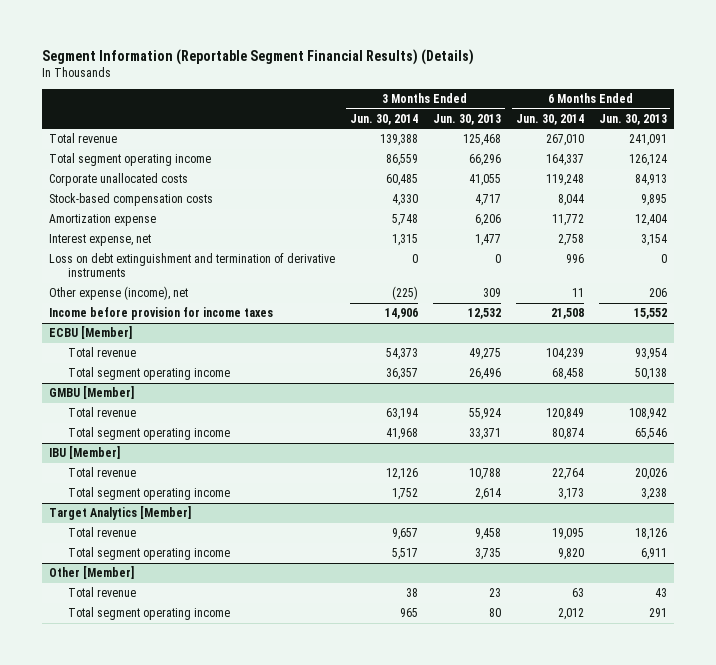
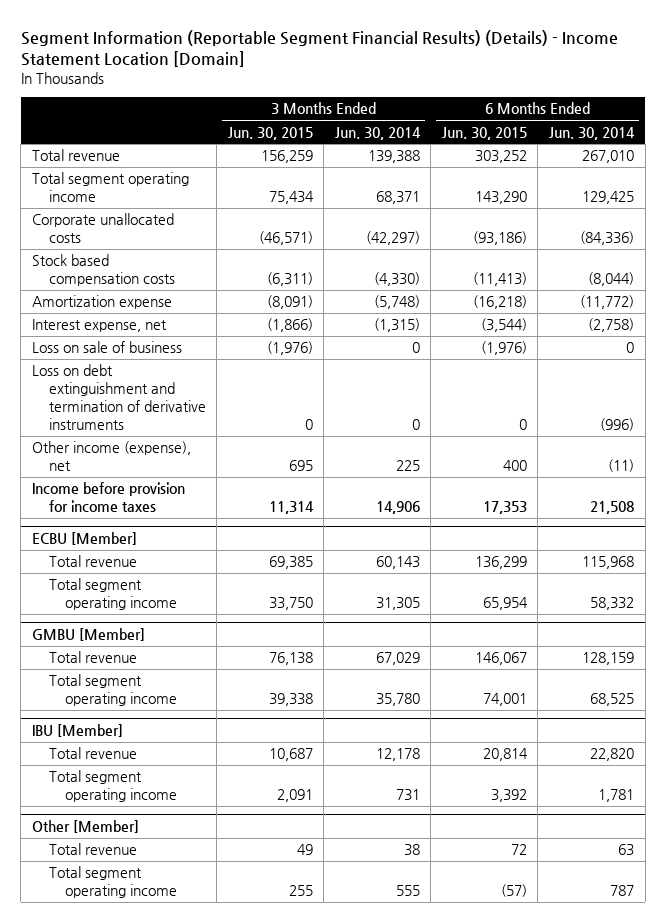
[41,48,474,65] Segment Information (Reportable Segment Financial Results) (Details) -> [20,29,618,68] Segment Information (Reportable Segment Financial Results) (Details) - Income Statement Location [Domain]
[432,113,501,125] Jun. 30, 2013 -> none
[598,113,667,125] Jun. 30, 2013 -> none
none -> [227,126,313,140] Jun. 30, 2015
none -> [441,126,527,140] Jun. 30, 2015
[386,154,419,167] 86,559 -> [375,191,420,205] 68,371
[545,154,584,167] 164,337 -> [581,191,634,205] 129,425
[386,174,419,187] 60,485 -> [365,231,420,246] (42,297)
[545,174,584,187] 119,248 -> [579,231,634,246] (84,336)
[49,193,214,207] Stock-based compensation costs -> [31,254,175,287] Stock based compensation costs
[392,194,419,207] 4,330 -> [373,272,420,287] (4,330)
[557,194,584,207] 8,044 -> [587,272,634,287] (8,044)
[392,214,419,227] 5,748 -> [373,295,420,310] (5,748)
[551,214,584,227] 11,772 -> [579,295,634,310] (11,772)
[392,234,419,247] 1,315 -> [373,318,420,333] (1,315)
[557,234,584,247] 2,758 -> [587,318,634,333] (2,758)
none -> [31,341,182,354] Loss on sale of business
[565,254,584,264] 996 -> [599,418,634,432] (996)
[49,286,189,301] Other expense (income), net -> [31,441,191,472] Other income (expense), net
[392,286,419,301] (225) -> [395,460,420,472] 225
[571,288,584,298] 11 -> [607,459,634,473] (11)
[386,348,419,361] 54,373 -> [375,556,420,570] 60,143
[545,348,584,361] 104,239 -> [581,556,634,570] 115,968
[386,368,419,381] 36,357 -> [375,597,420,611] 31,305
[551,368,584,381] 68,458 -> [589,597,634,611] 58,332
[386,408,419,421] 63,194 -> [375,652,420,666] 67,029
[545,408,584,421] 120,849 -> [581,652,634,666] 128,159
[386,428,419,441] 41,968 -> [375,693,420,707] 35,780
[551,428,584,441] 80,874 -> [589,693,634,707] 68,525
[49,506,192,521] Target Analytics [Member] -> none
[68,527,137,538] Total revenue -> none
[68,547,231,561] Total segment operating income -> none
[386,468,419,481] 12,126 -> [375,748,420,762] 12,178
[551,468,584,481] 22,764 -> [589,748,634,762] 22,820
[392,488,419,501] 1,752 -> [395,789,420,802] 731
[557,488,584,501] 3,173 -> [597,789,634,803] 1,781
[400,608,419,618] 965 -> [395,885,420,897] 555
[557,608,584,621] 2,012 -> [609,885,634,897] 787

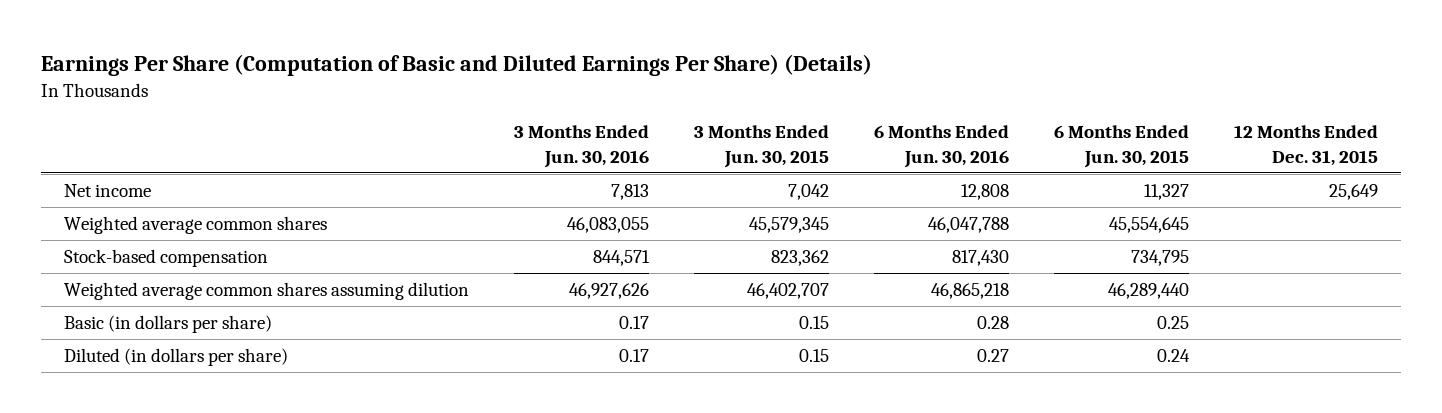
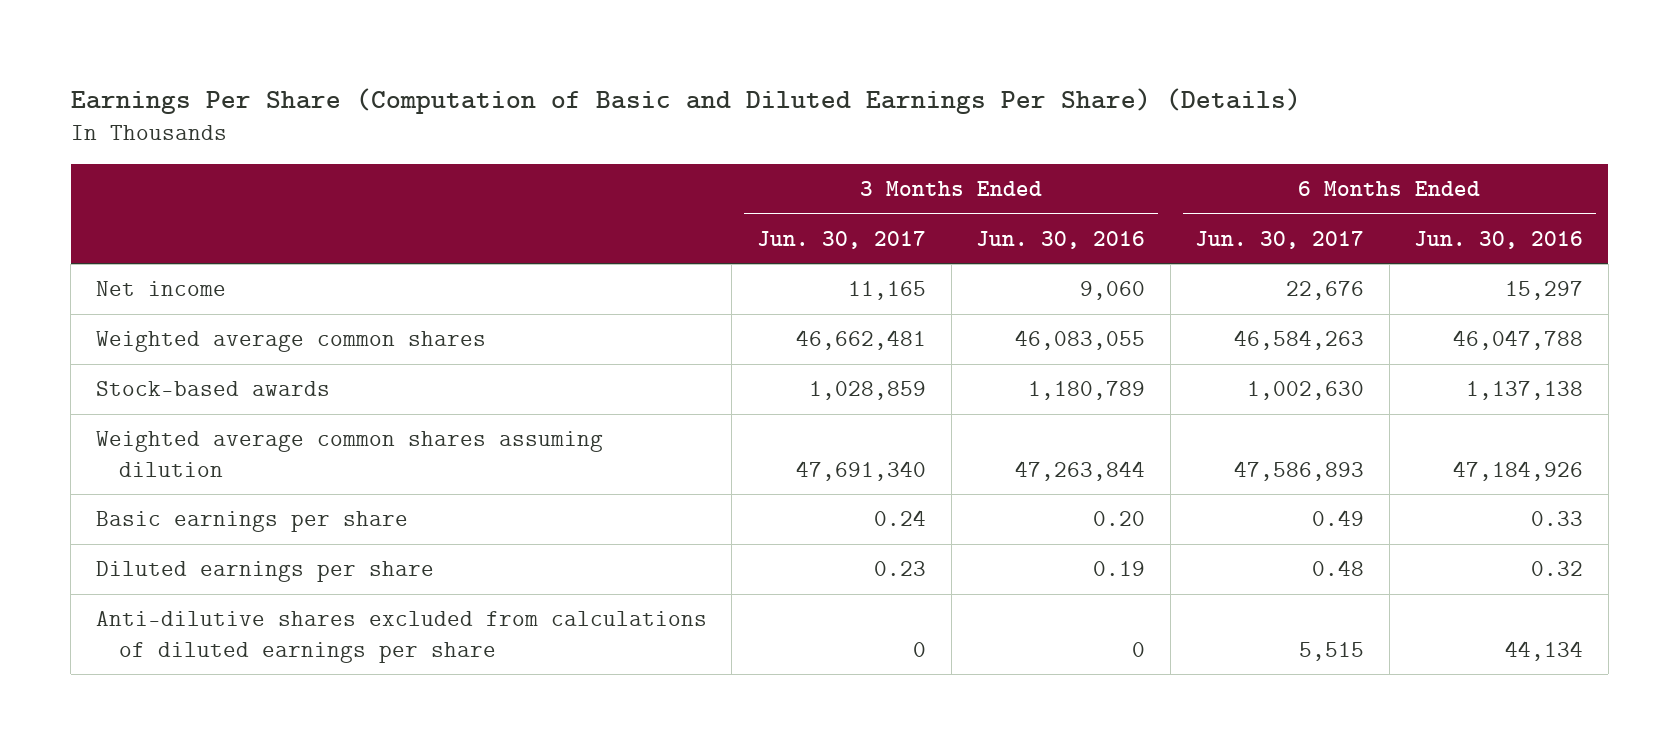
[693,125,829,168] 3 Months Ended Jun. 30, 2015 -> none
[1054,125,1190,168] 6 Months Ended Jun. 30, 2015 -> none
[1234,125,1379,166] 12 Months Ended Dec. 31, 2015 -> none
none -> [756,230,926,249] Jun. 30, 2017
none -> [1195,230,1365,249] Jun. 30, 2017
[610,183,649,200] 7,813 -> [1080,281,1146,301] 9,060
[960,183,1009,200] 12,808 -> [1505,281,1584,301] 15,297
[63,248,268,267] Stock-based compensation -> [95,381,330,397] Stock-based awards
[592,249,650,266] 844,571 -> [1028,381,1146,401] 1,180,789
[951,249,1009,266] 817,430 -> [1466,381,1584,401] 1,137,138
[568,282,649,299] 46,927,626 -> [1015,460,1146,481] 47,263,844
[930,282,1009,299] 46,865,218 -> [1453,460,1584,481] 47,184,926
[63,314,272,333] Basic (in dollars per share) -> [95,511,408,533] Basic earnings per share
[618,315,649,329] 0.17 -> [1093,511,1146,527] 0.20
[976,315,1009,329] 0.28 -> [1531,511,1584,527] 0.33
[63,347,288,366] Diluted (in dollars per share) -> [95,561,434,583] Diluted earnings per share
[618,348,649,362] 0.17 -> [1093,561,1146,577] 0.19
[976,348,1009,362] 0.27 -> [1531,561,1584,577] 0.32
none -> [95,611,707,663] Anti-dilutive shares excluded from calculations of diluted earnings per share

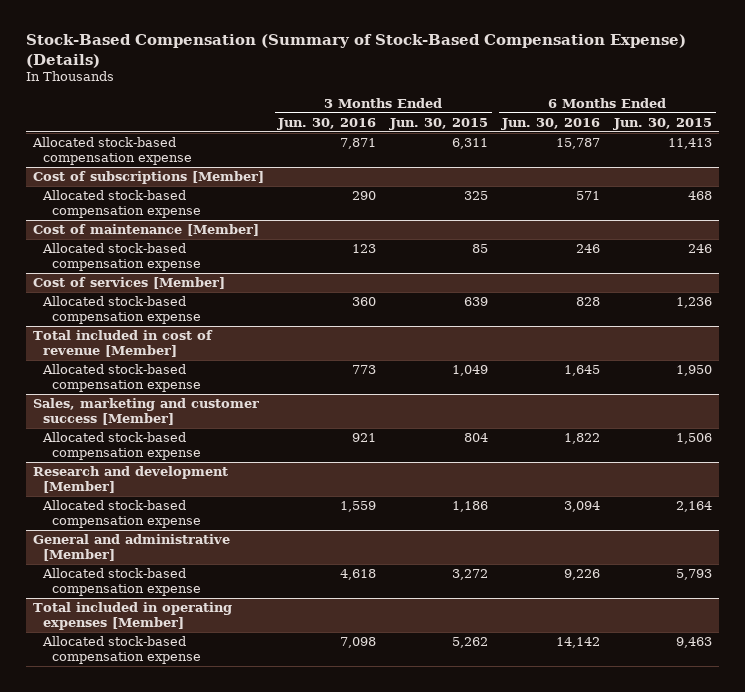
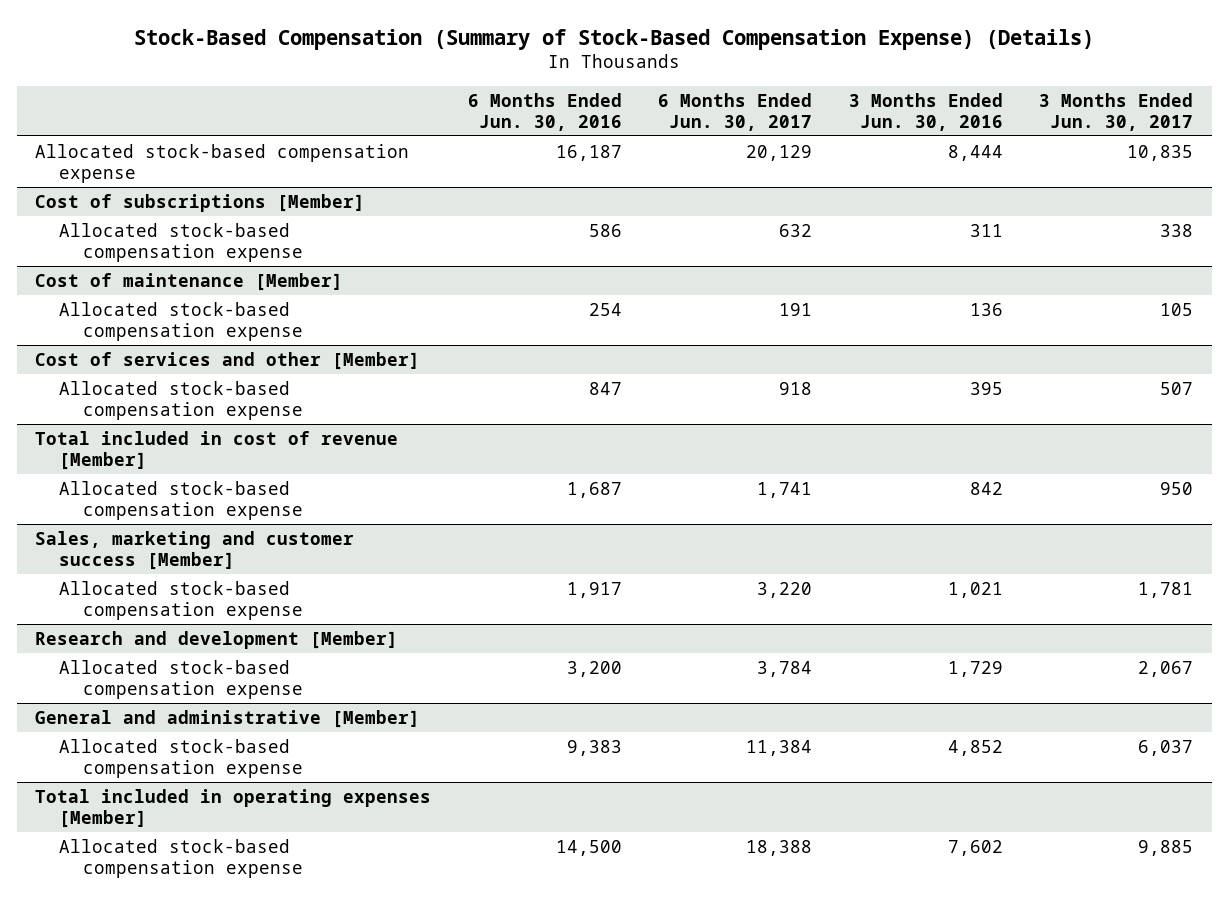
[389,117,489,130] Jun. 30, 2015 -> none
[613,117,713,130] Jun. 30, 2015 -> none
none -> [658,92,813,131] 6 Months Ended Jun. 30, 2017
none -> [1039,92,1194,131] 3 Months Ended Jun. 30, 2017
[340,138,377,150] 7,871 -> [947,144,1003,161] 8,444
[556,138,601,150] 15,787 -> [555,144,622,161] 16,187
[352,191,377,201] 290 -> [969,223,1003,237] 311
[576,191,601,201] 571 -> [588,223,622,237] 586
[352,244,377,254] 123 -> [969,302,1003,316] 136
[576,244,601,254] 246 -> [588,302,622,316] 254
[33,277,226,290] Cost of services [Member] -> [35,351,421,370] Cost of services and other [Member]
[352,297,377,307] 360 -> [969,381,1003,395] 395
[576,297,601,307] 828 -> [588,381,622,395] 847
[352,365,377,375] 773 -> [969,481,1003,495] 842
[564,365,601,377] 1,645 -> [566,481,622,498] 1,687
[352,433,377,443] 921 -> [947,581,1003,598] 1,021
[564,433,601,445] 1,822 -> [566,581,622,598] 1,917
[340,501,377,513] 1,559 -> [947,660,1003,677] 1,729
[564,501,601,513] 3,094 -> [566,660,622,677] 3,200
[340,569,377,581] 4,618 -> [947,739,1003,756] 4,852
[564,569,601,581] 9,226 -> [566,739,622,756] 9,383
[340,637,377,649] 7,098 -> [947,839,1003,856] 7,602
[556,637,601,649] 14,142 -> [555,839,622,856] 14,500

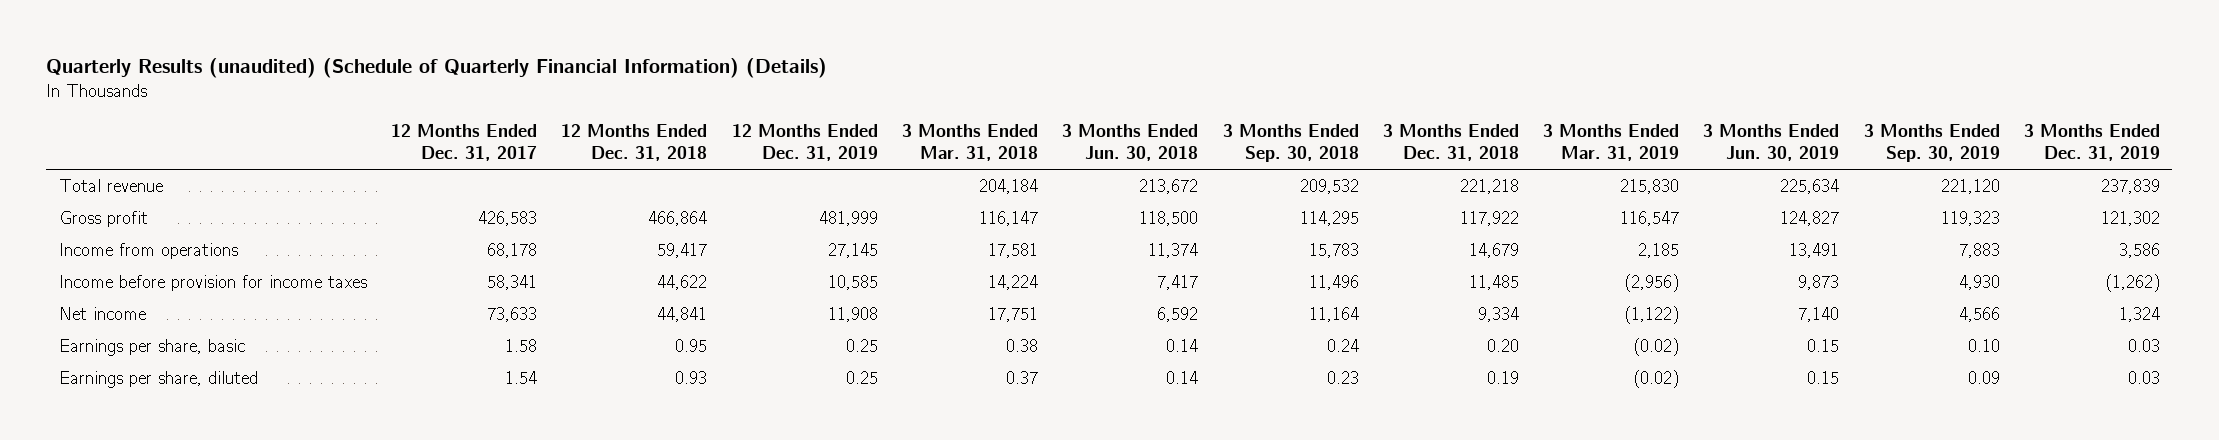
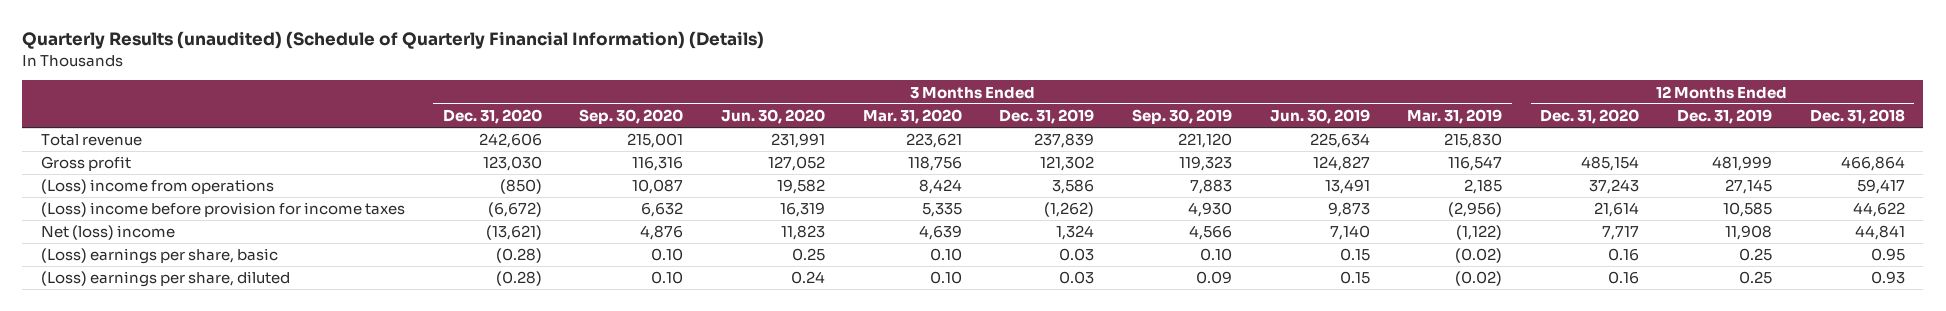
[390,123,537,162] 12 Months Ended Dec. 31, 2017 -> none
[901,123,1038,162] 3 Months Ended Mar. 31, 2018 -> none
[1062,123,1199,162] 3 Months Ended Jun. 30, 2018 -> none
[1222,123,1359,163] 3 Months Ended Sep. 30, 2018 -> none
[1382,123,1519,162] 3 Months Ended Dec. 31, 2018 -> none
none -> [442,109,542,125] Dec. 31, 2020
none -> [579,109,684,125] Sep. 30, 2020
none -> [721,109,826,125] Jun. 30, 2020
none -> [862,109,962,125] Mar. 31, 2020
none -> [1540,109,1640,125] Dec. 31, 2020
[58,243,238,260] Income from operations -> [41,179,275,195] (Loss) income from operations
[58,275,367,292] Income before provision for income taxes -> [41,202,406,218] (Loss) income before provision for income taxes
[58,307,146,321] Net income -> [41,225,176,241] Net (loss) income
[58,339,245,357] Earnings per share, basic -> [41,248,279,265] (Loss) earnings per share, basic
[58,371,258,389] Earnings per share, diluted -> [41,271,291,288] (Loss) earnings per share, diluted

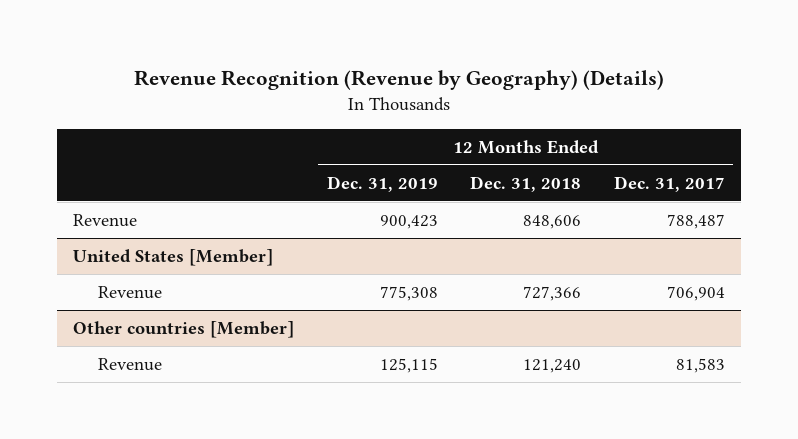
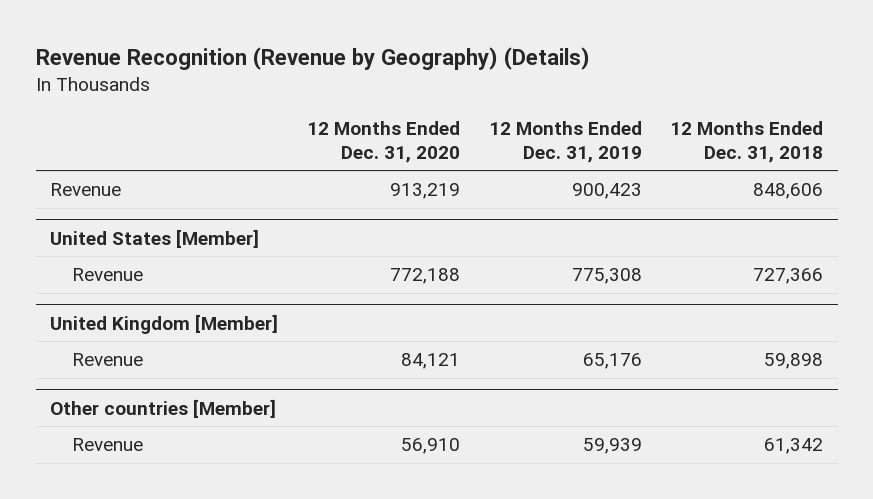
[613,175,725,192] Dec. 31, 2017 -> none
none -> [306,121,460,163] 12 Months Ended Dec. 31, 2020
none -> [50,313,279,334] United Kingdom [Member]
none -> [71,353,143,367] Revenue
[379,358,438,374] 125,115 -> [582,438,642,455] 59,939
[523,359,582,374] 121,240 -> [764,438,824,455] 61,342

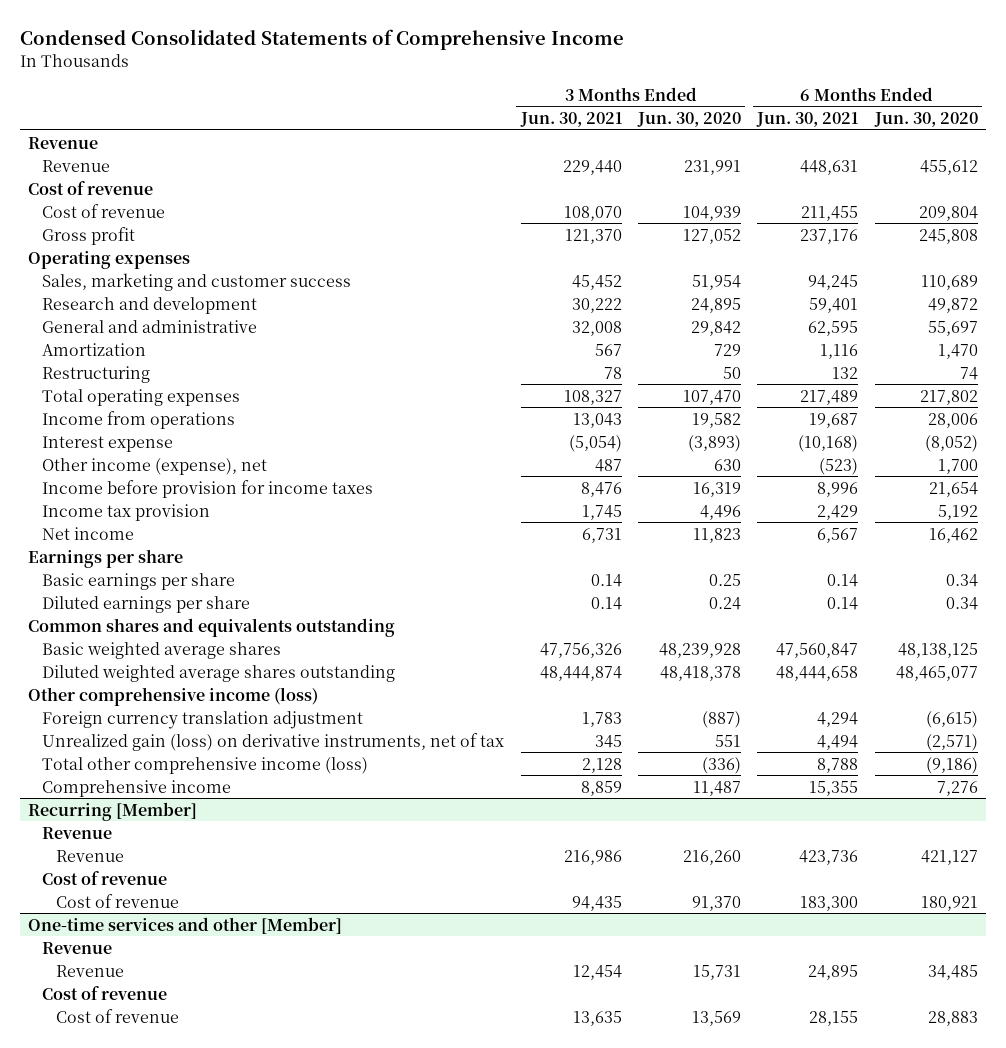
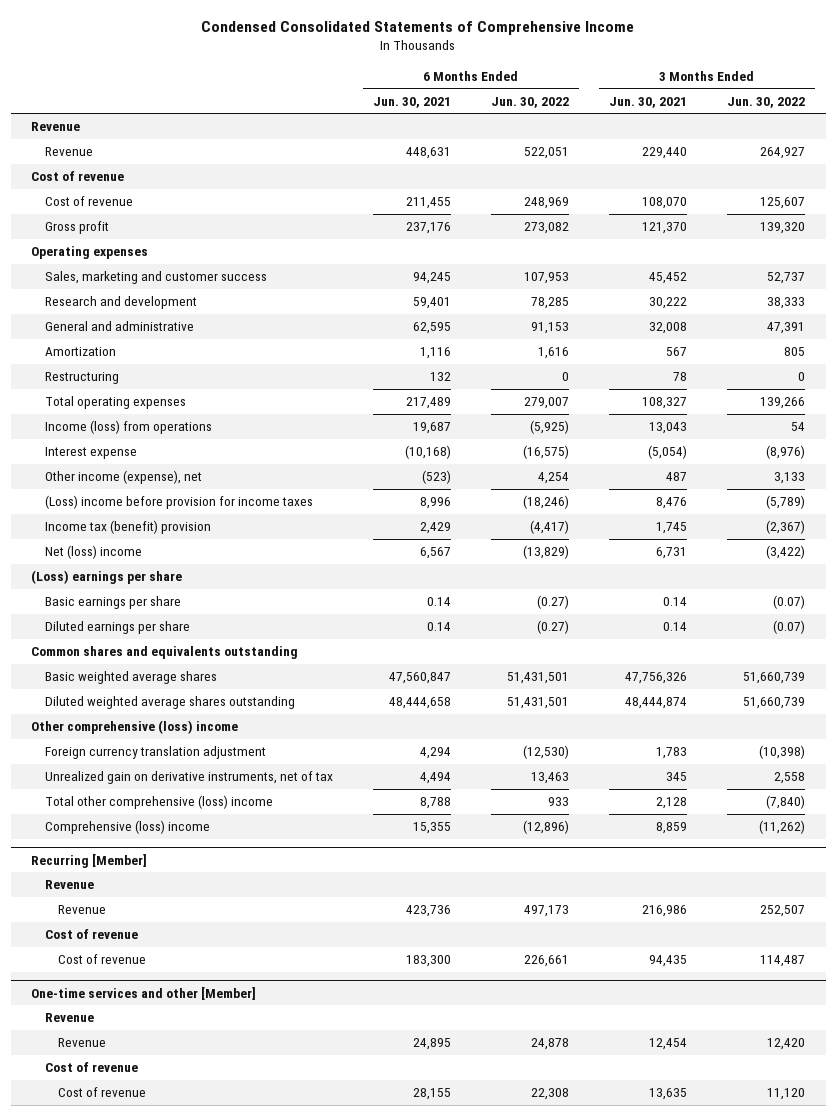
[636,111,741,127] Jun. 30, 2020 -> none
[873,111,978,127] Jun. 30, 2020 -> none
none -> [490,96,569,108] Jun. 30, 2022
none -> [727,96,806,108] Jun. 30, 2022
[42,410,236,429] Income from operations -> [44,420,212,435] Income (loss) from operations
[42,479,374,498] Income before provision for income taxes -> [44,495,313,510] (Loss) income before provision for income taxes
[42,503,211,521] Income tax provision -> [44,520,211,535] Income tax (benefit) provision
[42,526,135,540] Net income -> [44,545,142,560] Net (loss) income
[28,548,184,568] Earnings per share -> [31,570,183,585] (Loss) earnings per share
[28,686,319,706] Other comprehensive income (loss) -> [31,720,239,735] Other comprehensive (loss) income
[42,732,505,751] Unrealized gain (loss) on derivative instruments, net of tax -> [44,771,333,785] Unrealized gain on derivative instruments, net of tax
[42,756,369,774] Total other comprehensive income (loss) -> [44,795,273,810] Total other comprehensive (loss) income
[42,779,232,797] Comprehensive income -> [44,820,210,835] Comprehensive (loss) income

